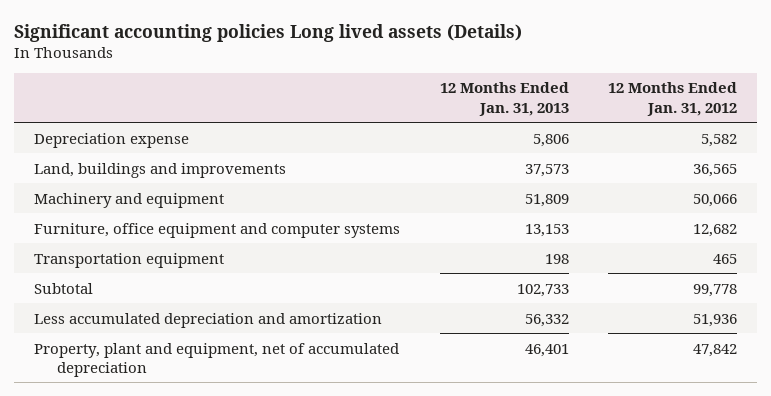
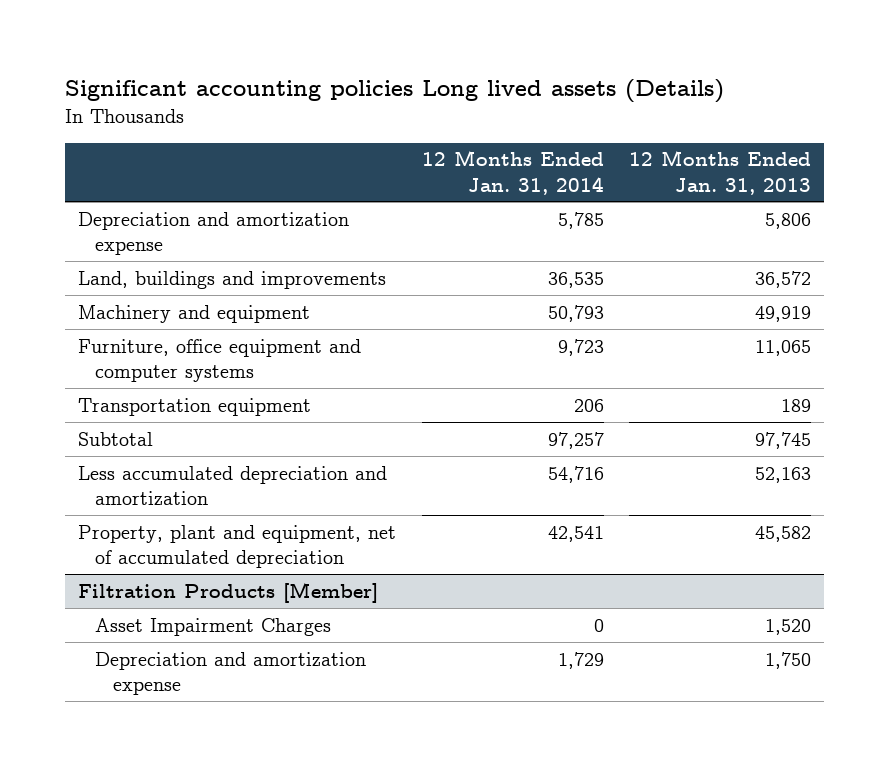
[608,82,738,116] 12 Months Ended Jan. 31, 2012 -> none
none -> [421,150,604,195] 12 Months Ended Jan. 31, 2014
[33,132,189,148] Depreciation expense -> [77,211,349,255] Depreciation and amortization expense
[524,163,569,177] 37,573 -> [755,270,812,288] 36,572
[524,193,569,207] 51,809 -> [755,305,812,322] 49,919
[524,223,569,237] 13,153 -> [755,339,812,356] 11,065
[544,253,569,264] 198 -> [781,398,812,412] 189
[516,283,569,297] 102,733 -> [755,431,812,449] 97,745
[524,313,569,327] 56,332 -> [755,466,812,483] 52,163
[524,343,569,357] 46,401 -> [755,525,812,542] 45,582
none -> [77,581,378,603] Filtration Products [Member]
none -> [95,617,332,636] Asset Impairment Charges
none -> [95,651,367,695] Depreciation and amortization expense

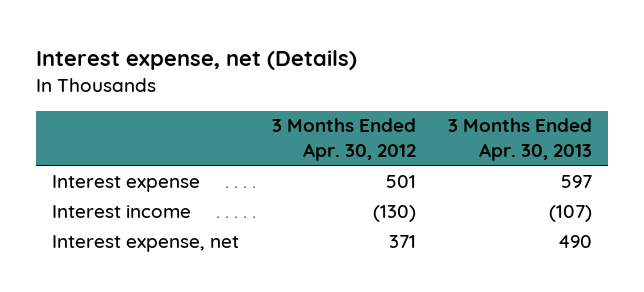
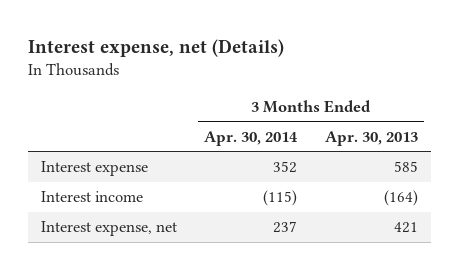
[271,118,416,161] 3 Months Ended Apr. 30, 2012 -> none
none -> [204,130,299,146] Apr. 30, 2014
[561,174,593,188] 597 -> [393,161,418,173] 585
[549,204,593,222] (107) -> [383,190,418,207] (164)
[558,234,593,248] 490 -> [393,222,418,234] 421

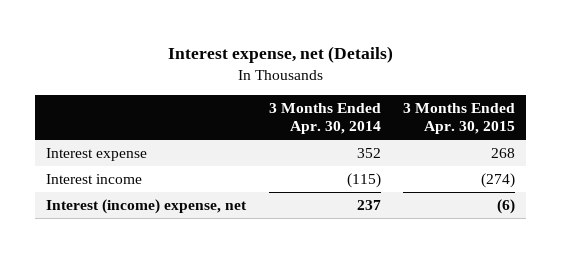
[324,130,418,146] Apr. 30, 2013 -> none
none -> [402,103,515,135] 3 Months Ended Apr. 30, 2015
[41,221,178,237] Interest expense, net -> [46,199,248,215] Interest (income) expense, net

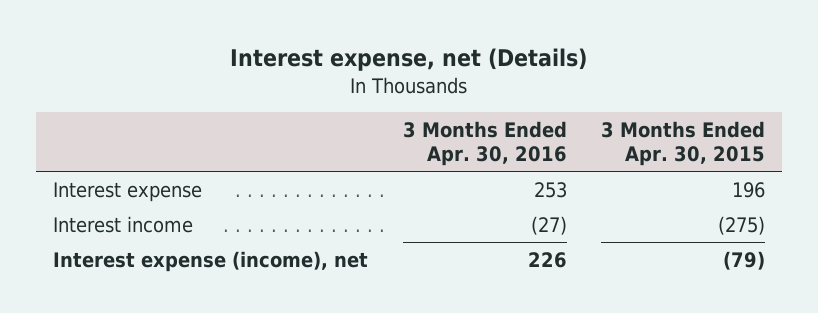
[268,103,381,135] 3 Months Ended Apr. 30, 2014 -> none
none -> [402,120,567,166] 3 Months Ended Apr. 30, 2016
[490,148,515,159] 268 -> [732,181,766,198] 196
[480,173,515,189] (274) -> [718,215,766,235] (275)
[46,199,248,215] Interest (income) expense, net -> [53,250,369,272] Interest expense (income), net
[496,199,515,215] (6) -> [723,250,766,270] (79)

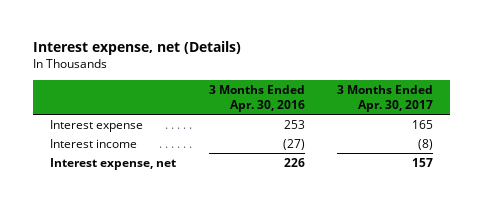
[601,120,766,166] 3 Months Ended Apr. 30, 2015 -> none
none -> [337,84,434,112] 3 Months Ended Apr. 30, 2017
[53,250,369,272] Interest expense (income), net -> [49,157,176,170] Interest expense, net

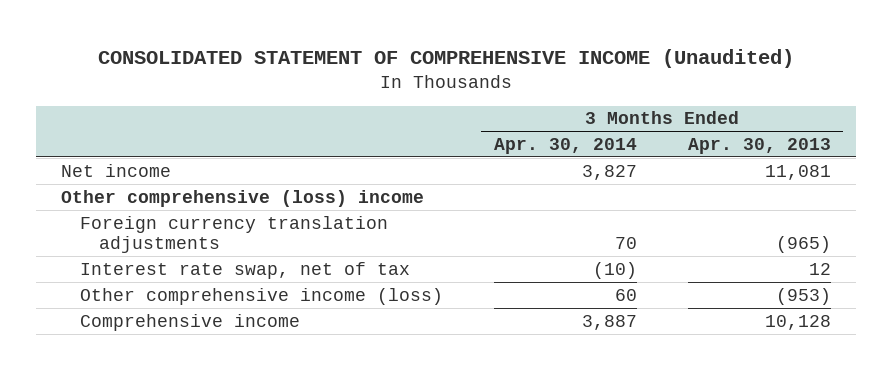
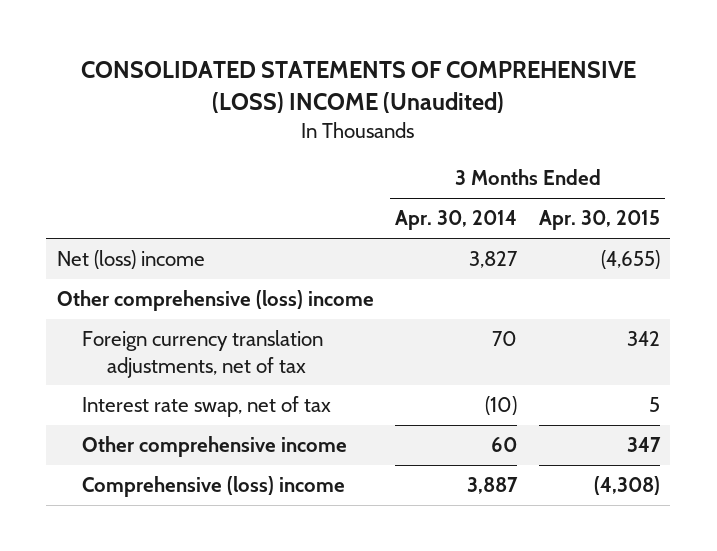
[97,48,794,68] CONSOLIDATED STATEMENT OF COMPREHENSIVE INCOME (Unaudited) -> [81,61,637,114] CONSOLIDATED STATEMENTS OF COMPREHENSIVE (LOSS) INCOME (Unaudited)
[687,137,831,154] Apr. 30, 2013 -> none
none -> [538,210,660,231] Apr. 30, 2015
[61,163,172,177] Net income -> [57,250,206,270] Net (loss) income
[80,215,389,254] Foreign currency translation adjustments -> [81,330,323,378] Foreign currency translation adjustments, net of tax
[80,287,444,305] Other comprehensive income (loss) -> [81,436,347,458] Other comprehensive income
[80,313,301,331] Comprehensive income -> [81,476,345,498] Comprehensive (loss) income

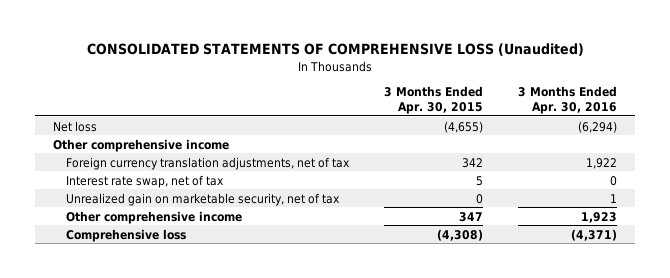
[81,61,637,114] CONSOLIDATED STATEMENTS OF COMPREHENSIVE (LOSS) INCOME (Unaudited) -> [87,43,585,57] CONSOLIDATED STATEMENTS OF COMPREHENSIVE LOSS (Unaudited)
[395,210,518,231] Apr. 30, 2014 -> none
none -> [518,86,618,115] 3 Months Ended Apr. 30, 2016
[57,250,206,270] Net (loss) income -> [53,120,98,132] Net loss
[57,290,375,312] Other comprehensive (loss) income -> [53,138,230,152] Other comprehensive income
none -> [66,192,341,206] Unrealized gain on marketable security, net of tax
[81,476,345,498] Comprehensive (loss) income -> [66,228,187,242] Comprehensive loss

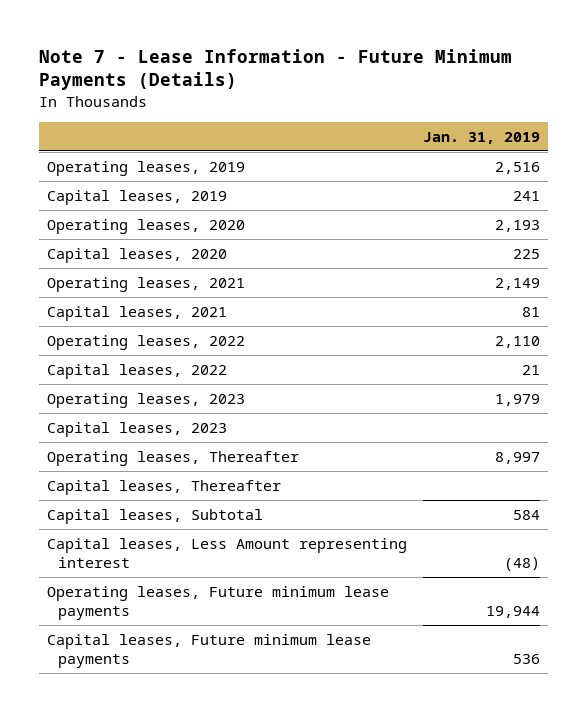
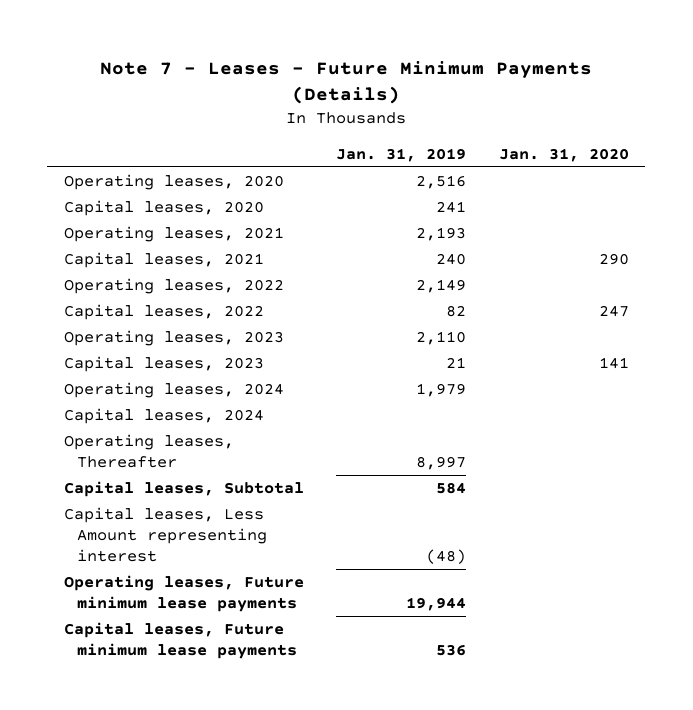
[38,48,512,91] Note 7 - Lease Information - Future Minimum Payments (Details) -> [100,60,593,105] Note 7 - Leases - Future Minimum Payments (Details)
none -> [498,147,629,162] Jan. 31, 2020
[47,160,246,176] Operating leases, 2019 -> [63,174,284,191] Operating leases, 2020
[47,189,228,205] Capital leases, 2019 -> [63,200,264,217] Capital leases, 2020
[47,218,246,234] Operating leases, 2020 -> [63,226,284,243] Operating leases, 2021
[47,247,228,263] Capital leases, 2020 -> [63,252,264,269] Capital leases, 2021
[513,248,541,259] 225 -> [436,253,467,266] 240
[47,276,246,292] Operating leases, 2021 -> [63,278,284,295] Operating leases, 2022
[47,305,228,321] Capital leases, 2021 -> [63,304,264,321] Capital leases, 2022
[522,306,541,317] 81 -> [446,305,467,318] 82
[47,334,246,350] Operating leases, 2022 -> [63,330,284,347] Operating leases, 2023
[47,363,228,379] Capital leases, 2022 -> [63,356,264,373] Capital leases, 2023
[47,392,246,408] Operating leases, 2023 -> [63,382,284,399] Operating leases, 2024
[47,421,228,437] Capital leases, 2023 -> [63,408,264,425] Capital leases, 2024
[47,479,282,495] Capital leases, Thereafter -> none

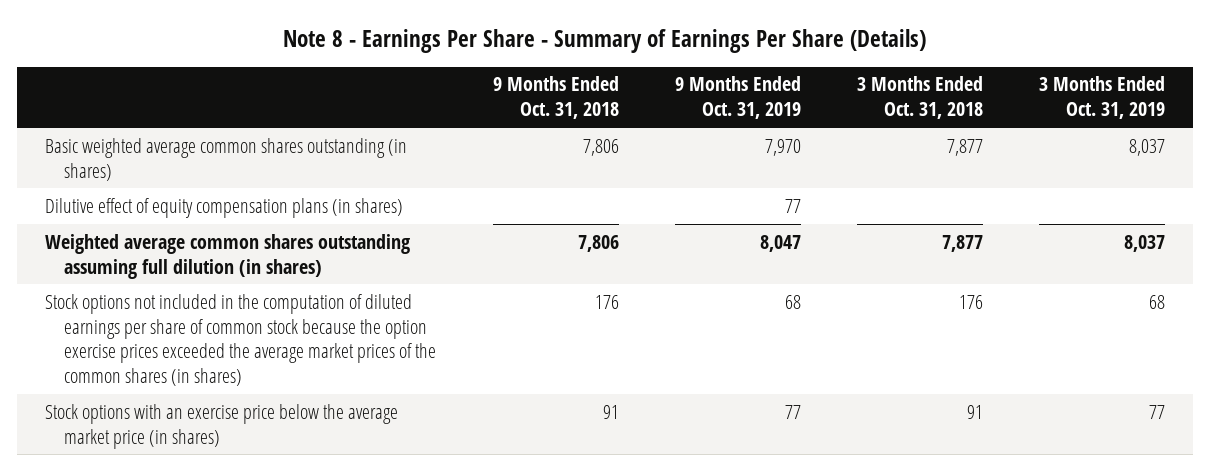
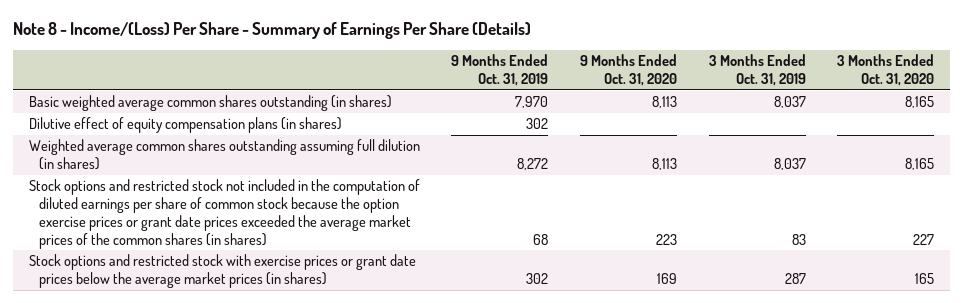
[282,29,926,54] Note 8 - Earnings Per Share - Summary of Earnings Per Share (Details) -> [12,22,531,40] Note 8 - Income/(Loss) Per Share - Summary of Earnings Per Share (Details)
[492,76,619,120] 9 Months Ended Oct. 31, 2018 -> none
[856,76,983,120] 3 Months Ended Oct. 31, 2018 -> none
none -> [579,54,677,87] 9 Months Ended Oct. 31, 2020
none -> [837,54,935,87] 3 Months Ended Oct. 31, 2020
[784,198,801,213] 77 -> [526,118,549,130] 302
[759,234,801,252] 8,047 -> [517,158,549,171] 8,272
[44,293,437,387] Stock options not included in the computation of diluted earnings per share of common stock because the option exercise prices exceeded the average market prices of the common shares (in shares) -> [28,179,420,249] Stock options and restricted stock not included in the computation of diluted earnings per share of common stock because the option exercise prices or grant date prices exceeded the average market prices of the common shares (in shares)
[1148,294,1165,309] 68 -> [791,233,806,245] 83
[44,403,398,449] Stock options with an exercise price below the average market price (in shares) -> [28,254,416,289] Stock options and restricted stock with exercise prices or grant date prices below the average market prices (in shares)
[784,404,801,419] 77 -> [526,273,549,285] 302
[1148,404,1165,419] 77 -> [784,273,806,285] 287

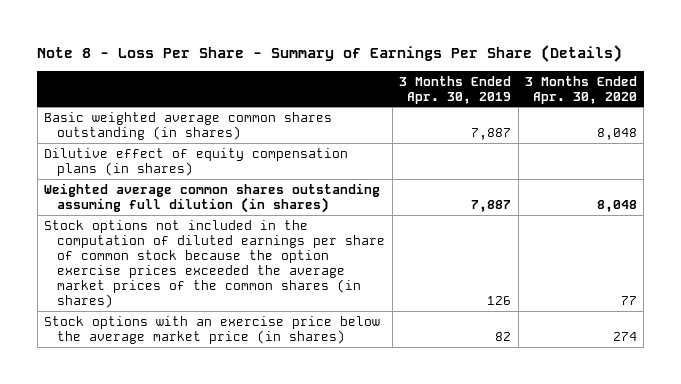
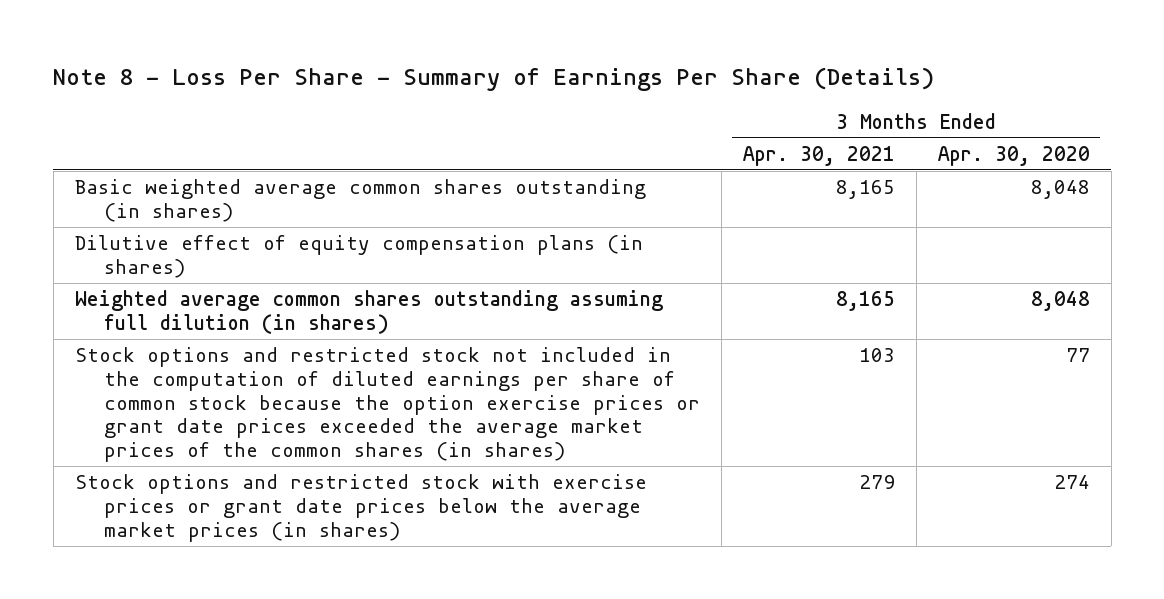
[399,75,512,104] 3 Months Ended Apr. 30, 2019 -> none
none -> [742,145,895,166] Apr. 30, 2021
[44,219,386,309] Stock options not included in the computation of diluted earnings per share of common stock because the option exercise prices exceeded the average market prices of the common shares (in shares) -> [74,347,701,463] Stock options and restricted stock not included in the computation of diluted earnings per share of common stock because the option exercise prices or grant date prices exceeded the average market prices of the common shares (in shares)
[44,315,381,344] Stock options with an exercise price below the average market price (in shares) -> [74,474,647,542] Stock options and restricted stock with exercise prices or grant date prices below the average market prices (in shares)

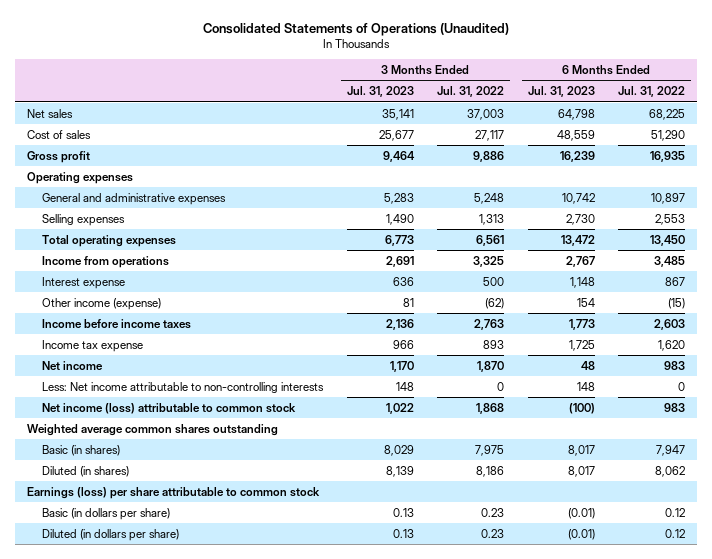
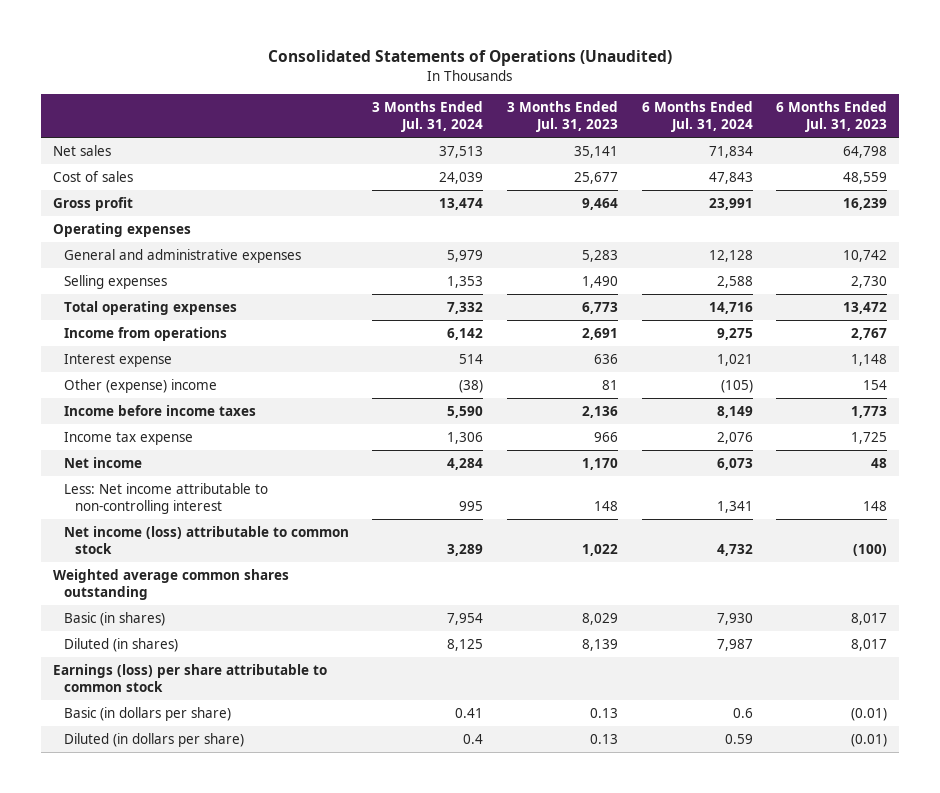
[437,86,505,98] Jul. 31, 2022 -> none
[618,86,686,98] Jul. 31, 2022 -> none
none -> [372,101,484,132] 3 Months Ended Jul. 31, 2024
none -> [641,101,753,132] 6 Months Ended Jul. 31, 2024
[42,297,162,310] Other income (expense) -> [63,378,217,393] Other (expense) income
[42,381,325,393] Less: Net income attributable to non-controlling interests -> [63,482,268,514] Less: Net income attributable to non-controlling interest

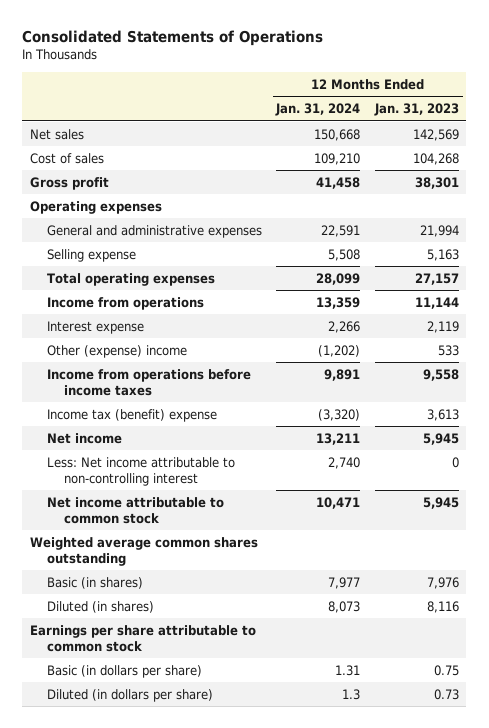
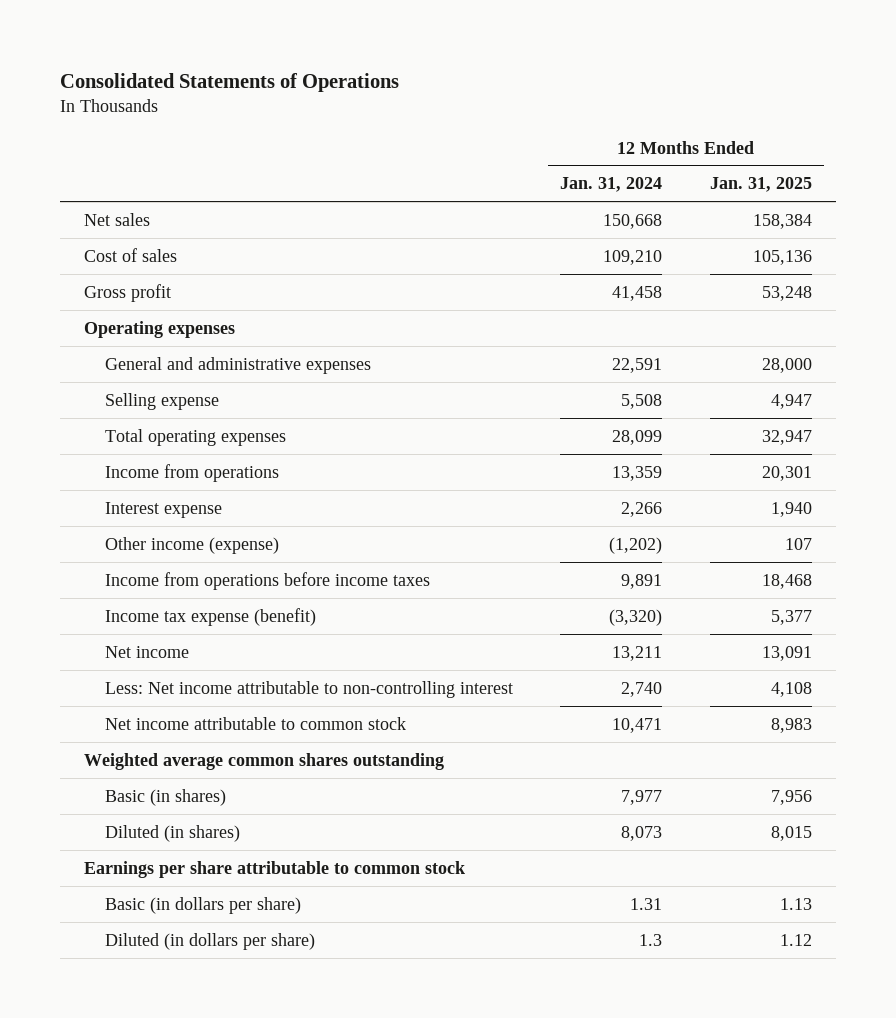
[373,103,459,117] Jan. 31, 2023 -> none
none -> [709,177,812,193] Jan. 31, 2025
[46,344,187,358] Other (expense) income -> [104,536,279,554] Other income (expense)
[46,408,217,422] Income tax (benefit) expense -> [104,607,316,626] Income tax expense (benefit)

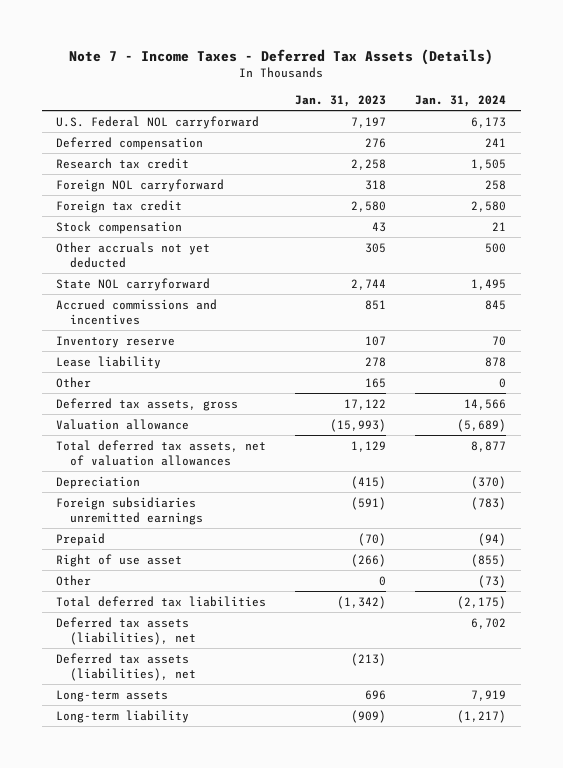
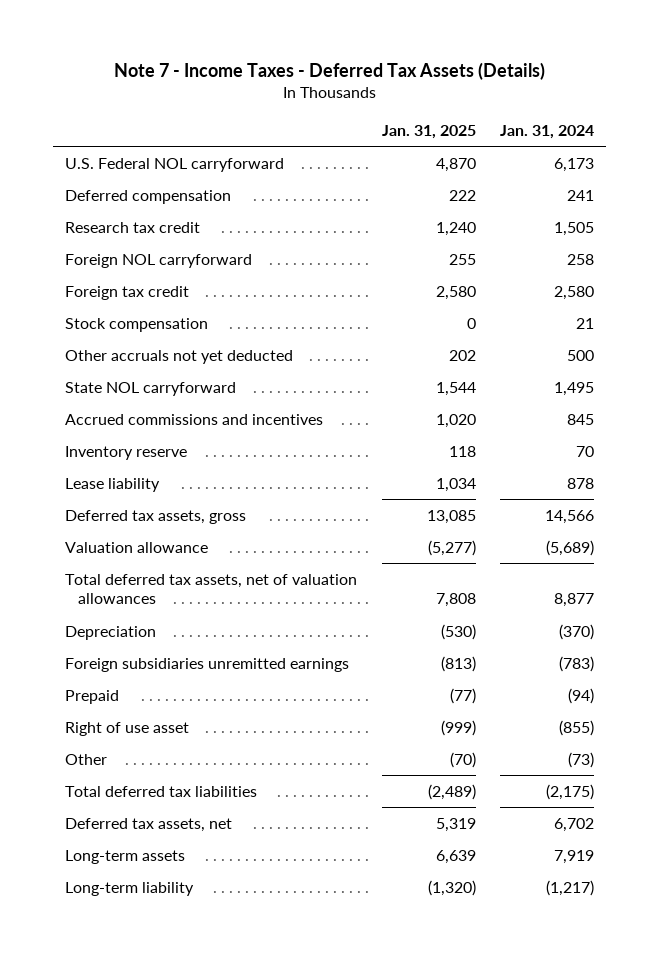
[295,94,387,107] Jan. 31, 2023 -> none
none -> [381,124,476,139] Jan. 31, 2025
[56,376,92,388] Other -> none
[56,652,196,681] Deferred tax assets (liabilities), net -> none
[56,616,196,645] Deferred tax assets (liabilities), net -> [65,817,233,832] Deferred tax assets, net

